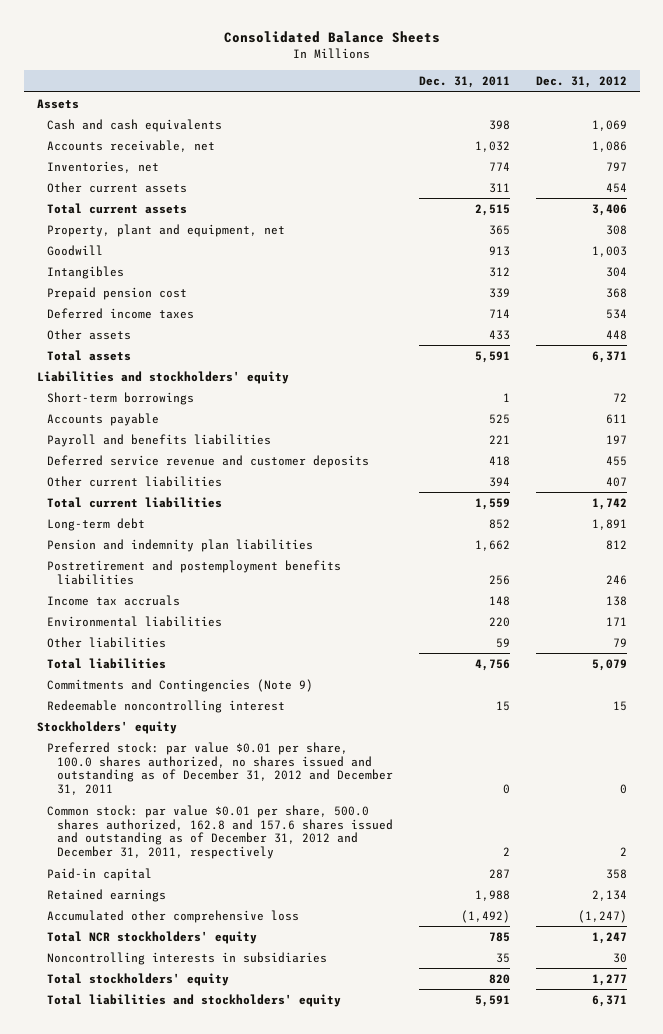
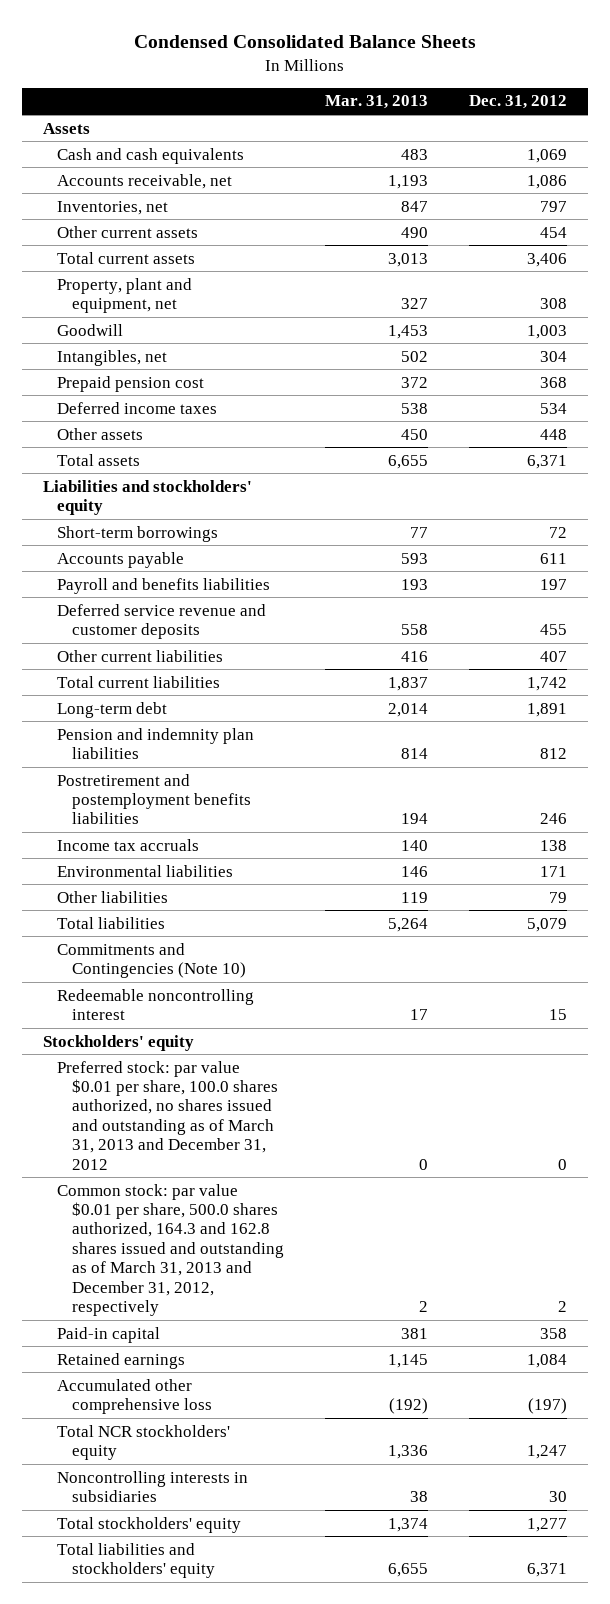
[223,31,440,44] Consolidated Balance Sheets -> [133,35,476,49] Condensed Consolidated Balance Sheets
[418,76,510,89] Dec. 31, 2011 -> none
none -> [324,95,428,110] Mar. 31, 2013
[46,265,124,279] Intangibles -> [57,349,168,366] Intangibles, net
[46,678,313,692] Commitments and Contingencies (Note 9) -> [57,942,246,979] Commitments and Contingencies (Note 10)
[46,741,393,796] Preferred stock: par value $0.01 per share, 100.0 shares authorized, no shares issued and outstanding as of December 31, 2012 and December 31, 2011 -> [57,1060,278,1170] Preferred stock: par value $0.01 per share, 100.0 shares authorized, no shares issued and outstanding as of March 31, 2013 and December 31, 2012
[46,804,393,860] Common stock: par value $0.01 per share, 500.0 shares authorized, 162.8 and 157.6 shares issued and outstanding as of December 31, 2012 and December 31, 2011, respectively -> [57,1183,284,1316] Common stock: par value $0.01 per share, 500.0 shares authorized, 164.3 and 162.8 shares issued and outstanding as of March 31, 2013 and December 31, 2012, respectively
[591,889,627,901] 2,134 -> [527,1353,568,1368] 1,084
[577,909,627,923] (1,247) -> [528,1398,568,1415] (197)

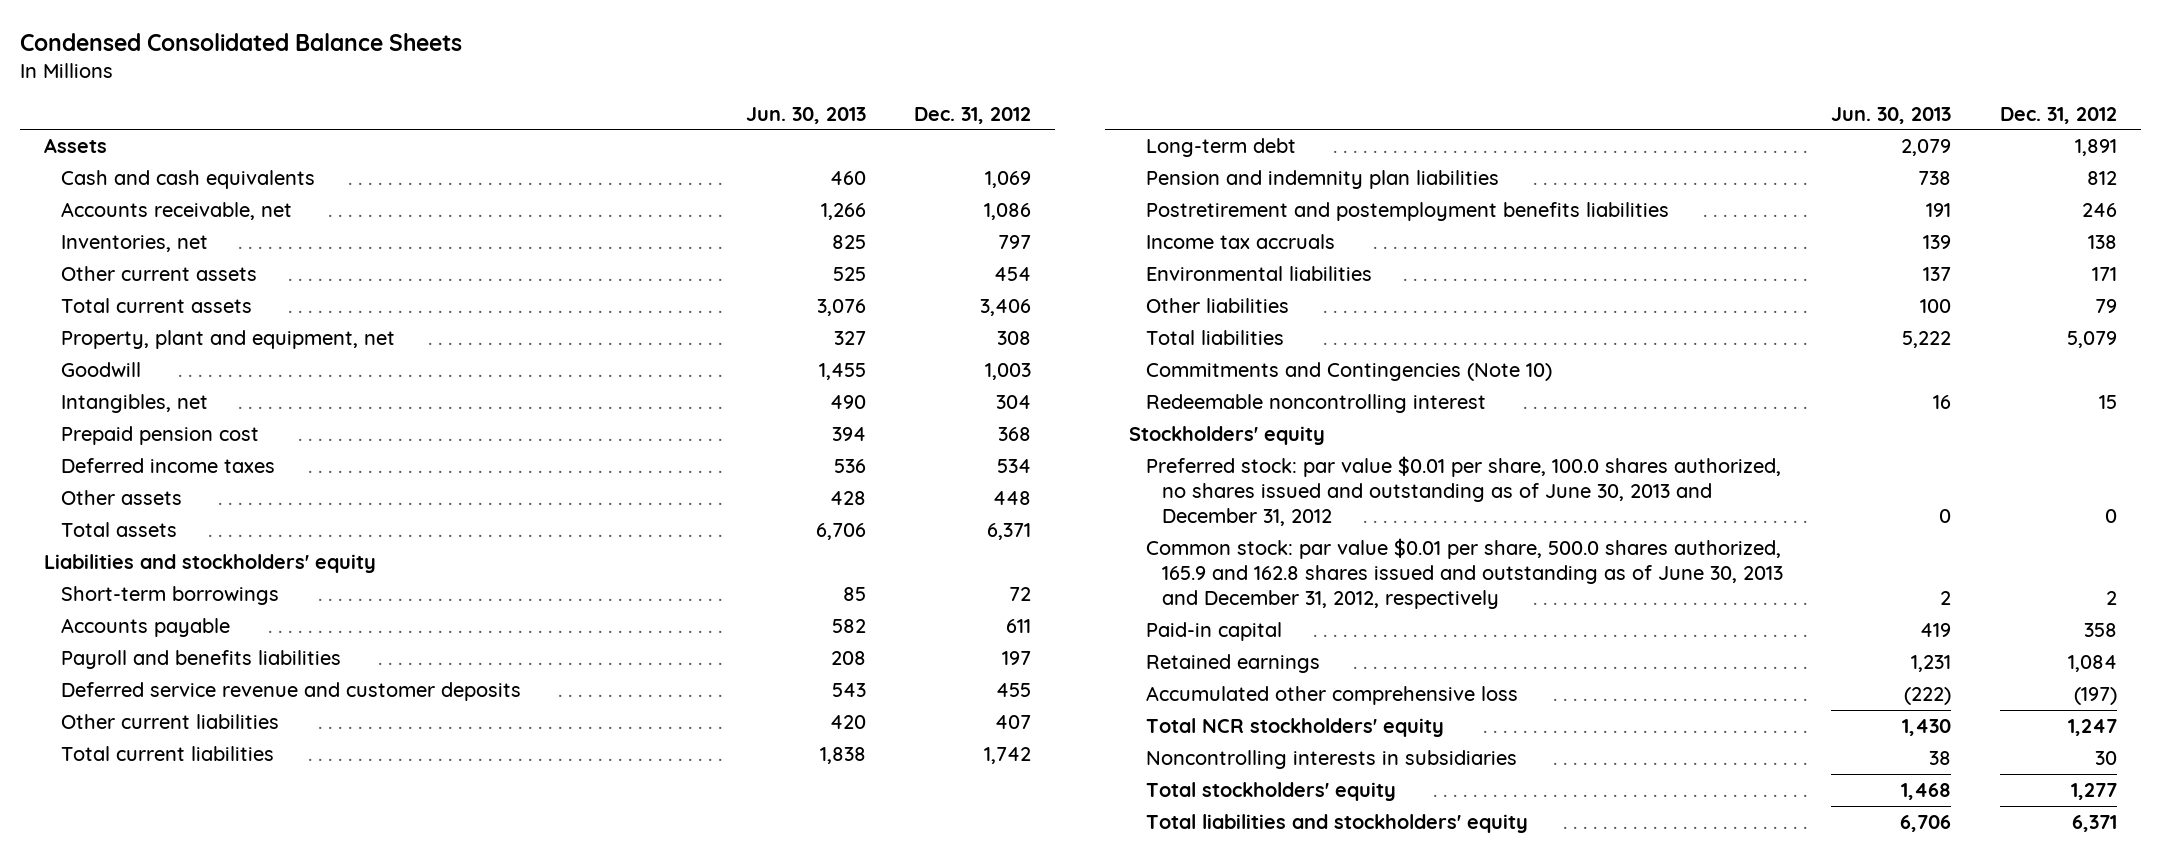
[324,95,428,110] Mar. 31, 2013 -> none
none -> [746,106,867,124] Jun. 30, 2013
[57,1060,278,1170] Preferred stock: par value $0.01 per share, 100.0 shares authorized, no shares issued and outstanding as of March 31, 2013 and December 31, 2012 -> [1145,456,1781,527] Preferred stock: par value $0.01 per share, 100.0 shares authorized, no shares issued and outstanding as of June 30, 2013 and December 31, 2012
[57,1183,284,1316] Common stock: par value $0.01 per share, 500.0 shares authorized, 164.3 and 162.8 shares issued and outstanding as of March 31, 2013 and December 31, 2012, respectively -> [1145,538,1784,610] Common stock: par value $0.01 per share, 500.0 shares authorized, 165.9 and 162.8 shares issued and outstanding as of June 30, 2013 and December 31, 2012, respectively

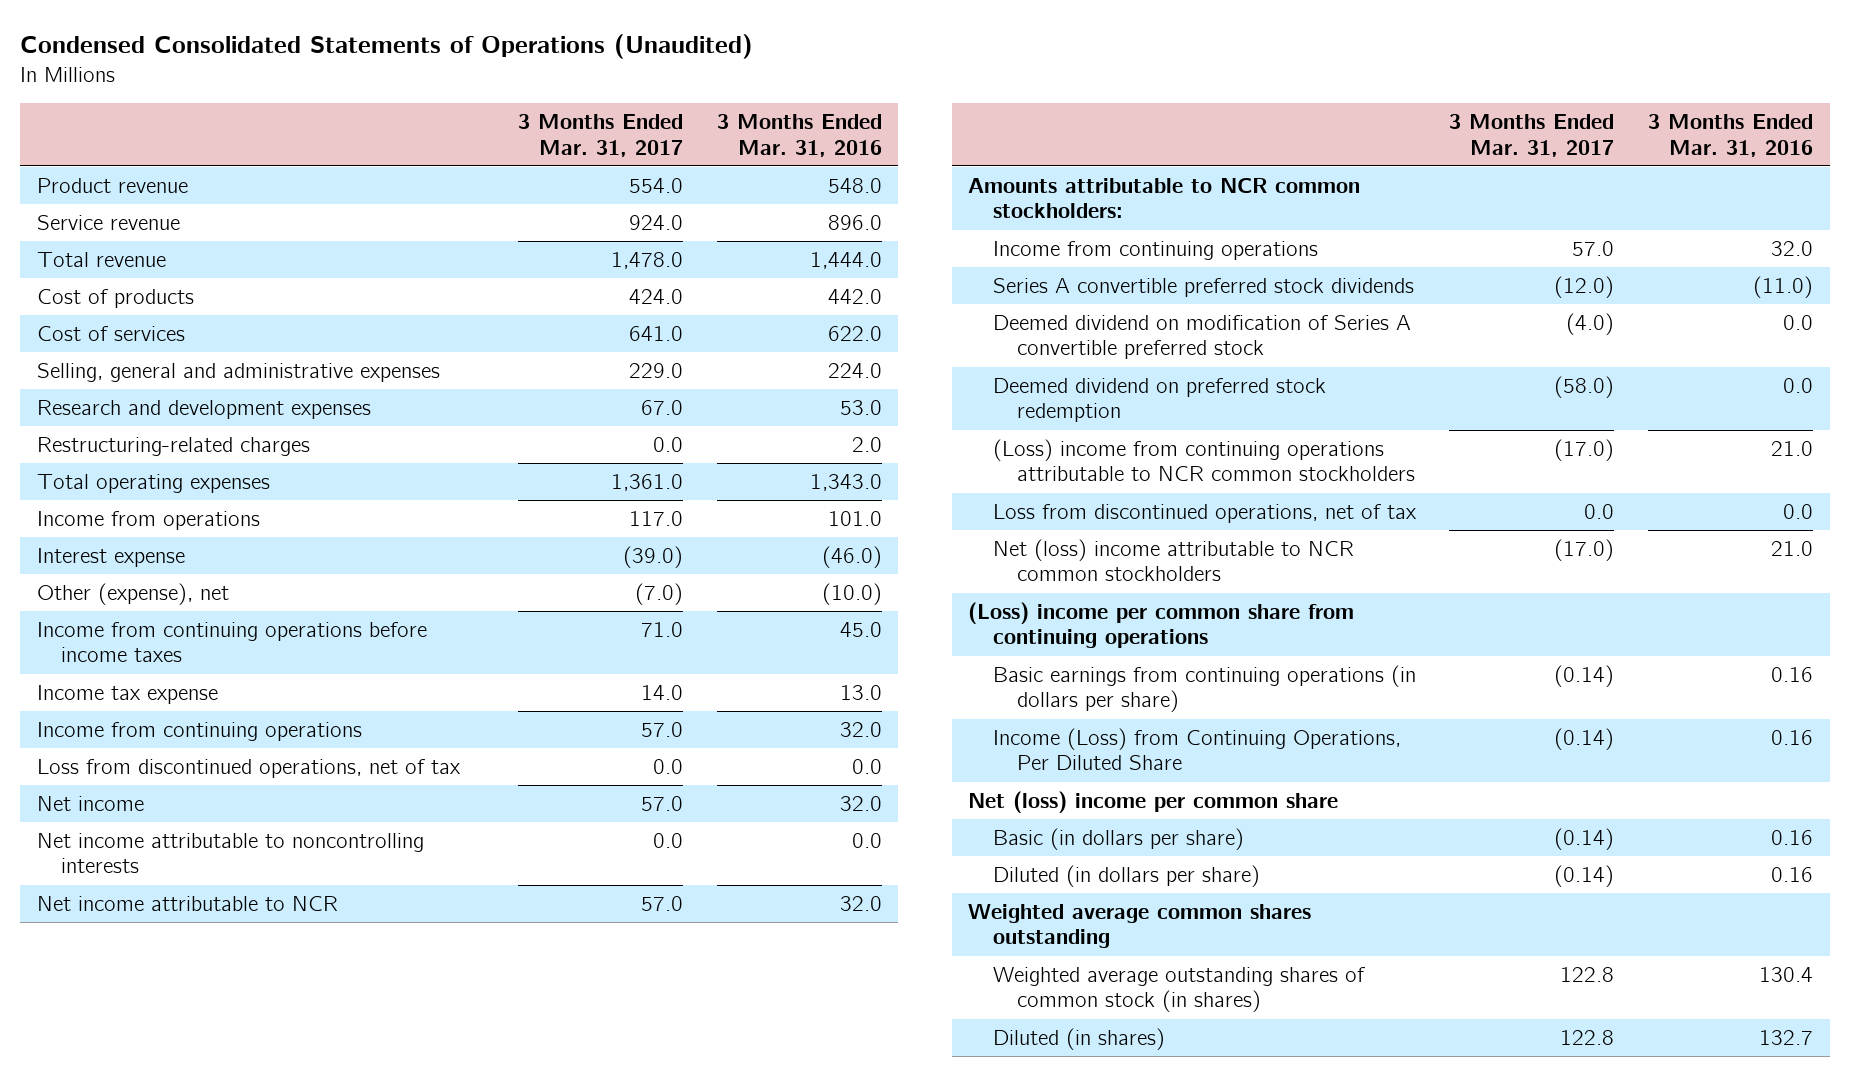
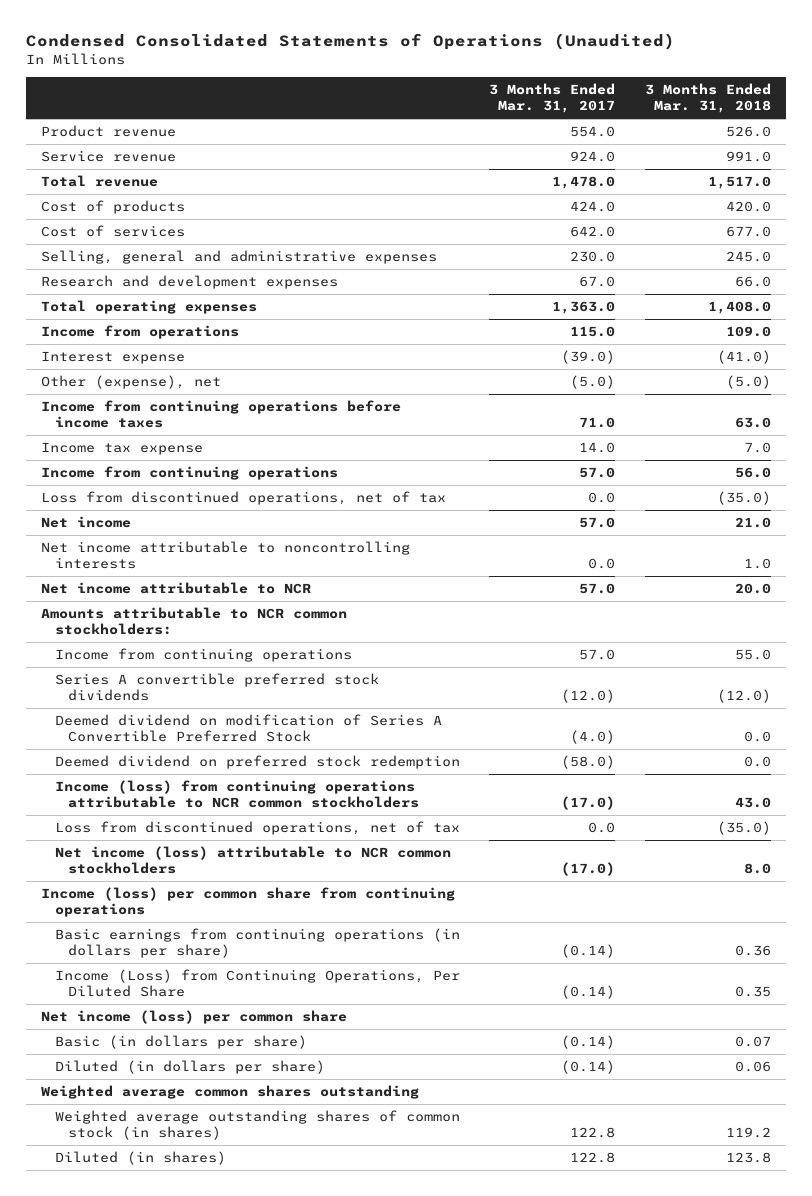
[716,114,882,157] 3 Months Ended Mar. 31, 2016 -> none
none -> [645,82,772,114] 3 Months Ended Mar. 31, 2018
[628,325,683,341] 641.0 -> [570,226,616,238] 642.0
[628,362,683,378] 229.0 -> [570,251,616,263] 230.0
[36,436,310,456] Restructuring-related charges -> none
[610,473,683,491] 1,361.0 -> [552,301,616,315] 1,363.0
[628,510,683,526] 117.0 -> [570,326,616,338] 115.0
[634,582,683,605] (7.0) -> [570,375,616,390] (5.0)
[992,314,1411,360] Deemed dividend on modification of Series A convertible preferred stock -> [54,714,442,743] Deemed dividend on modification of Series A Convertible Preferred Stock
[992,438,1415,482] (Loss) income from continuing operations attributable to NCR common stockholders -> [54,780,419,809] Income (loss) from continuing operations attributable to NCR common stockholders
[992,538,1354,582] Net (loss) income attributable to NCR common stockholders -> [54,846,451,875] Net income (loss) attributable to NCR common stockholders
[968,601,1355,649] (Loss) income per common share from continuing operations -> [41,887,456,918] Income (loss) per common share from continuing operations
[968,790,1339,813] Net (loss) income per common share -> [41,1010,348,1025] Net income (loss) per common share

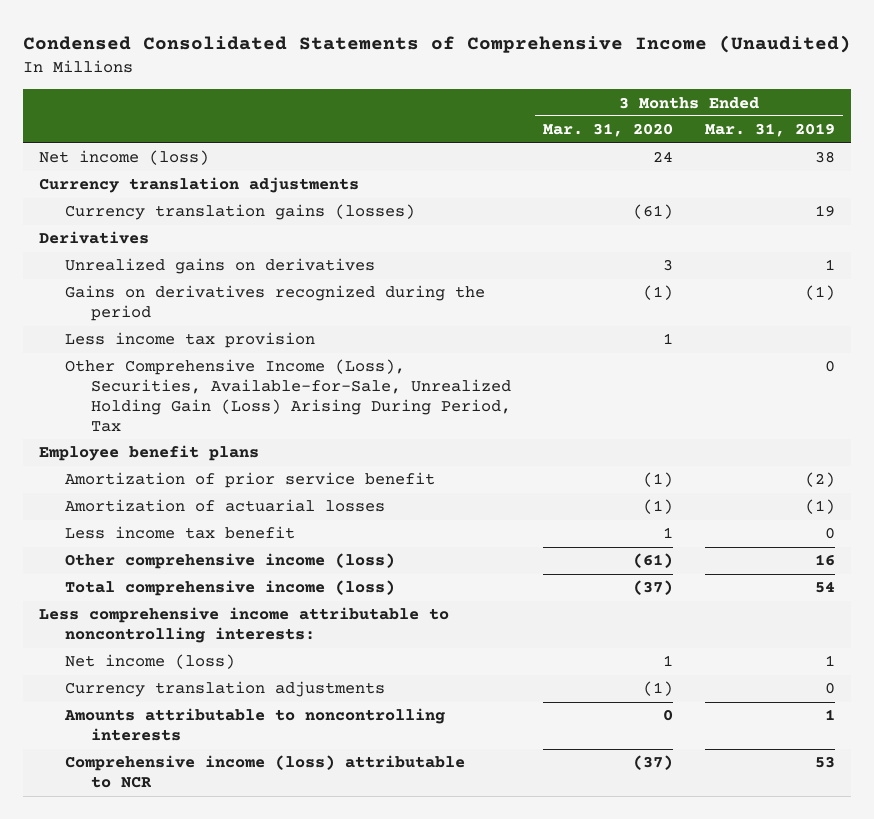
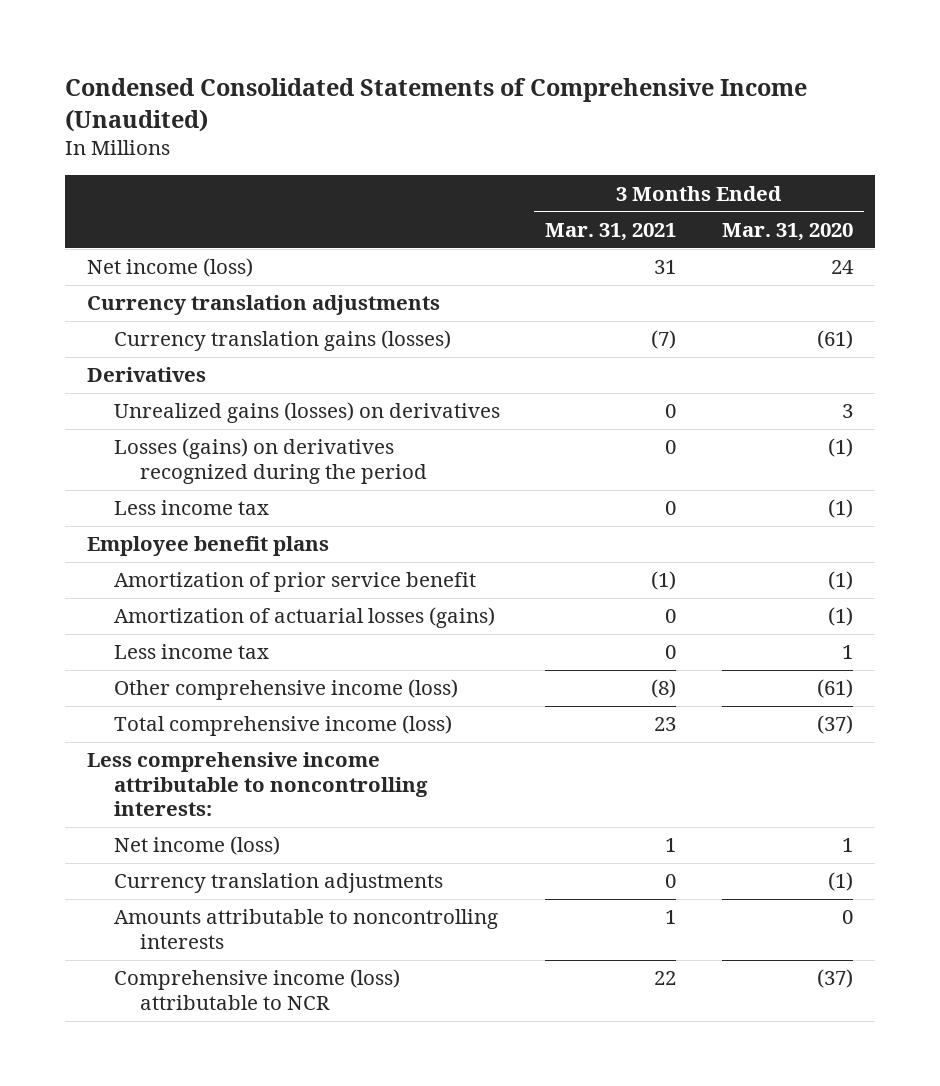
[705,123,836,138] Mar. 31, 2019 -> none
none -> [545,223,677,242] Mar. 31, 2021
[65,359,512,432] Other Comprehensive Income (Loss), Securities, Available-for-Sale, Unrealized Holding Gain (Loss) Arising During Period, Tax -> none
[65,258,376,275] Unrealized gains on derivatives -> [113,402,500,424] Unrealized gains (losses) on derivatives
[65,285,486,322] Gains on derivatives recognized during the period -> [113,438,427,484] Losses (gains) on derivatives recognized during the period
[65,332,316,349] Less income tax provision -> [113,500,269,516] Less income tax
[663,333,674,345] 1 -> [827,499,853,519] (1)
[65,499,386,513] Amortization of actuarial losses -> [113,607,495,629] Amortization of actuarial losses (gains)
[65,526,296,540] Less income tax benefit -> [113,644,269,660] Less income tax

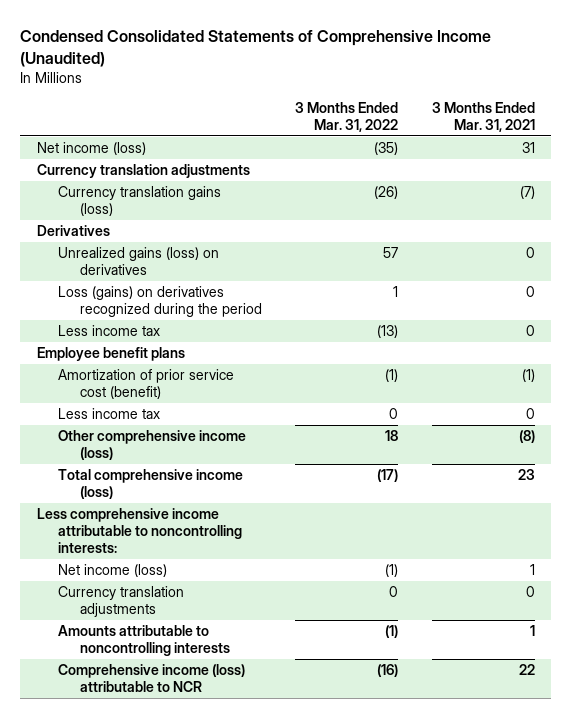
[721,223,853,242] Mar. 31, 2020 -> none
none -> [295,101,399,132] 3 Months Ended Mar. 31, 2022
[113,330,451,352] Currency translation gains (losses) -> [58,186,222,217] Currency translation gains (loss)
[113,402,500,424] Unrealized gains (losses) on derivatives -> [58,247,220,276] Unrealized gains (loss) on derivatives
[113,438,427,484] Losses (gains) on derivatives recognized during the period -> [58,286,262,318] Loss (gains) on derivatives recognized during the period
[113,607,495,629] Amortization of actuarial losses (gains) -> none
[113,572,476,593] Amortization of prior service benefit -> [58,369,235,400] Amortization of prior service cost (benefit)

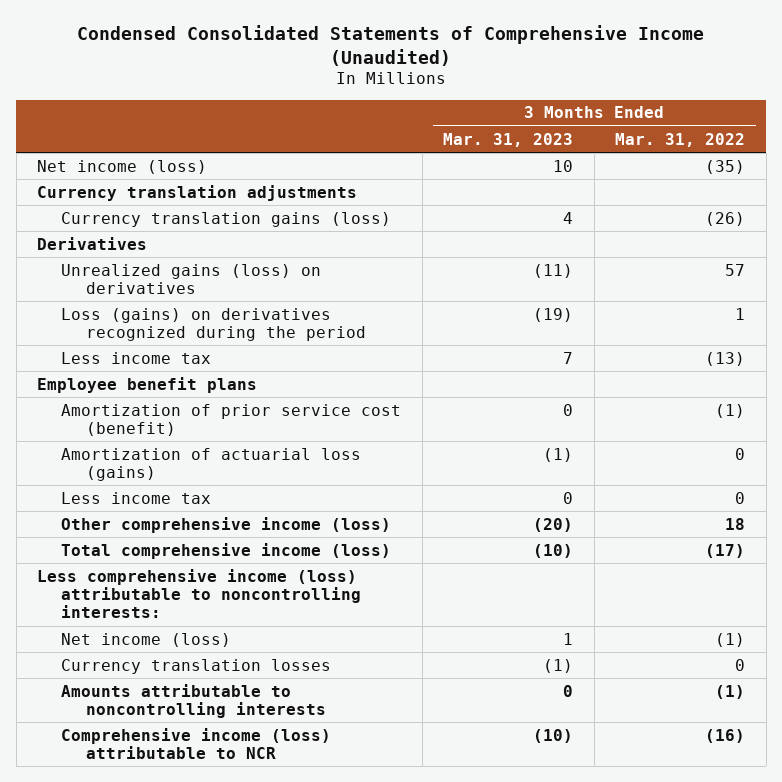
[431,101,535,132] 3 Months Ended Mar. 31, 2021 -> none
none -> [443,132,574,147] Mar. 31, 2023
none -> [61,447,362,482] Amortization of actuarial loss (gains)
[37,508,243,554] Less comprehensive income attributable to noncontrolling interests: -> [36,568,362,619] Less comprehensive income (loss) attributable to noncontrolling interests:
[58,586,185,618] Currency translation adjustments -> [61,658,332,674] Currency translation losses

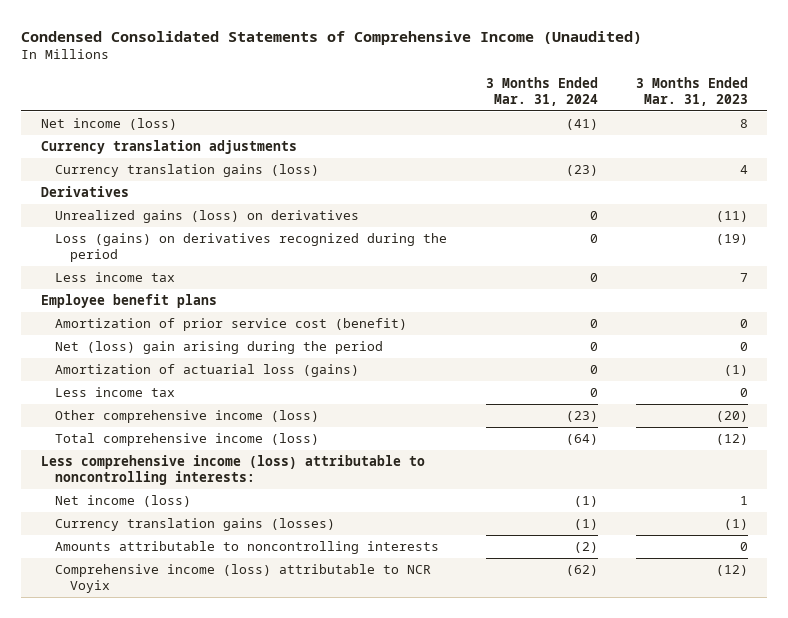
[615,132,746,147] Mar. 31, 2022 -> none
none -> [485,77,598,106] 3 Months Ended Mar. 31, 2024
[553,159,574,172] 10 -> [739,119,748,129] 8
none -> [55,341,384,355] Net (loss) gain arising during the period
[533,543,574,558] (10) -> [715,434,748,446] (12)
[61,658,332,674] Currency translation losses -> [55,518,336,532] Currency translation gains (losses)
[61,727,332,760] Comprehensive income (loss) attributable to NCR -> [55,564,432,593] Comprehensive income (loss) attributable to NCR Voyix
[533,728,574,743] (10) -> [715,565,748,577] (12)

